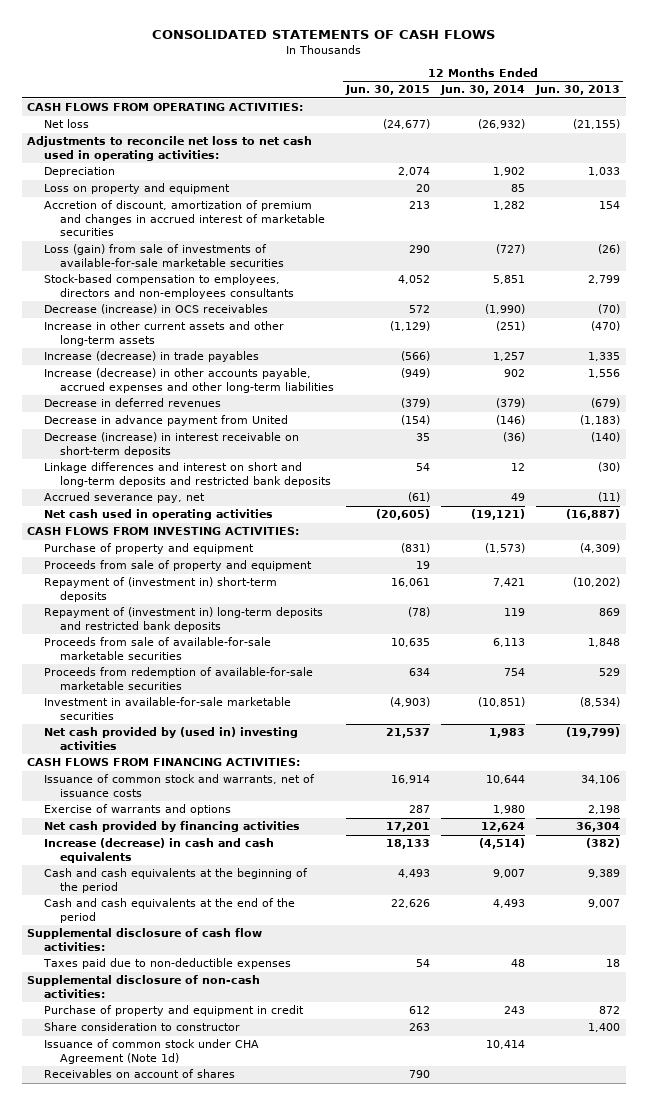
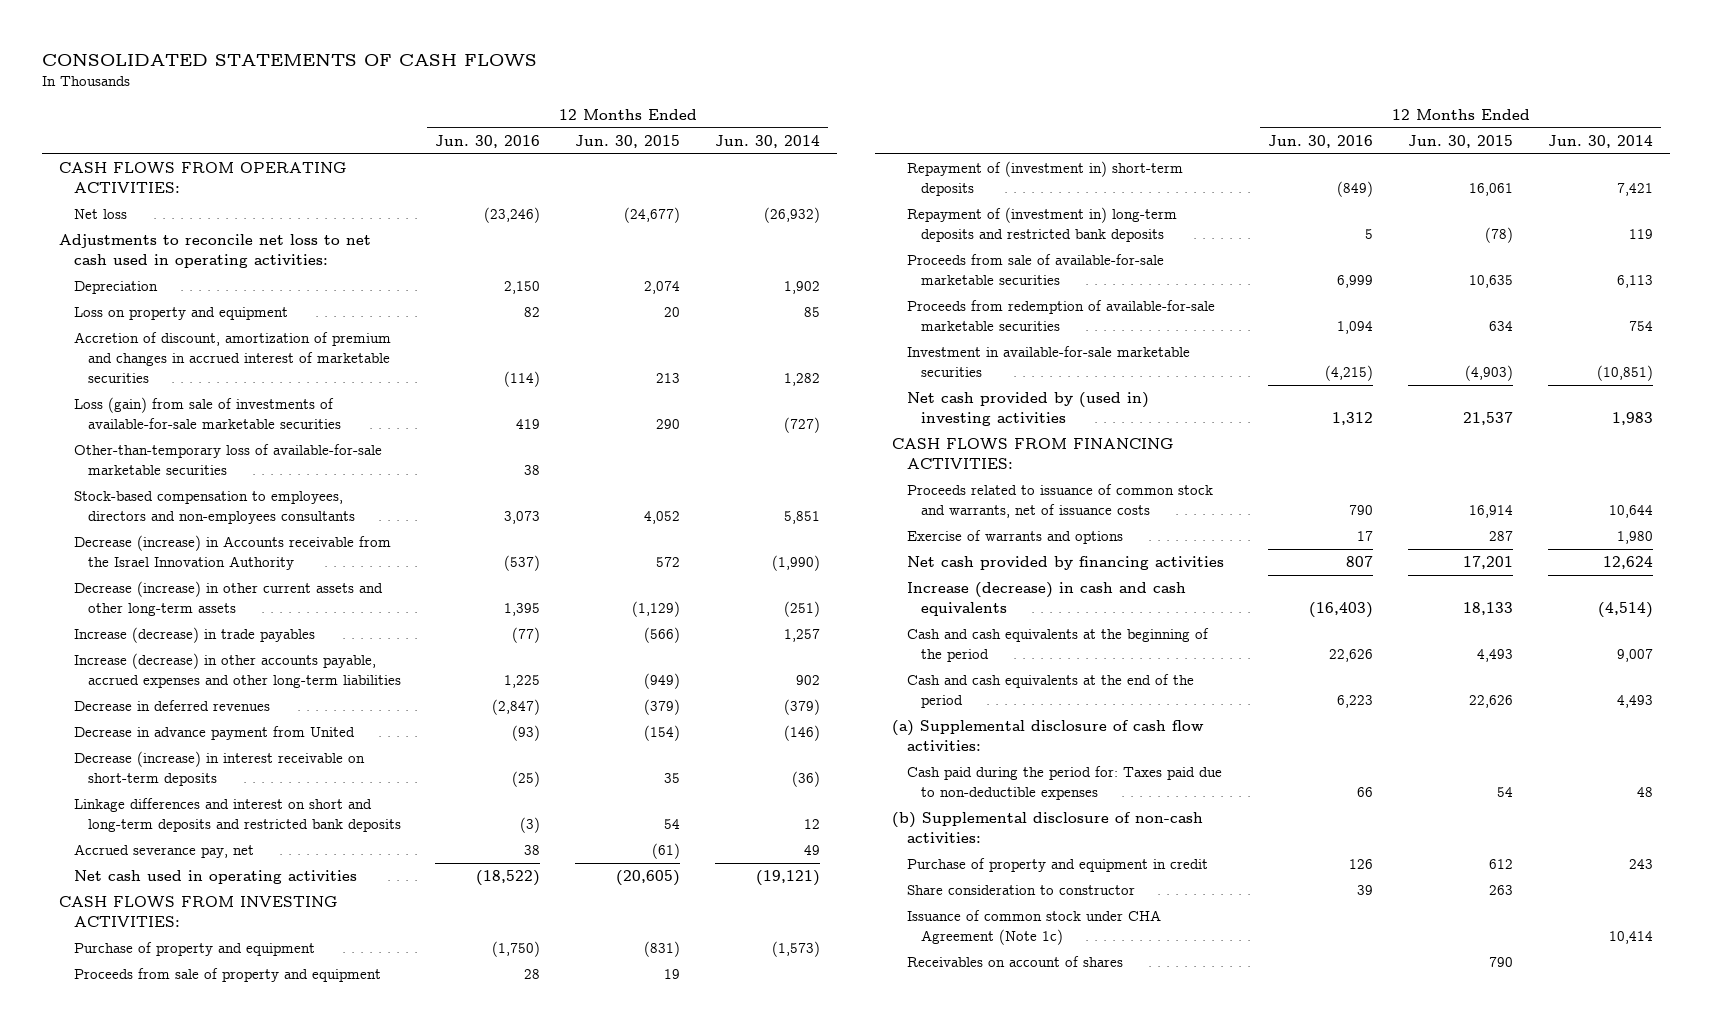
[535,85,621,96] Jun. 30, 2013 -> none
none -> [435,134,541,148] Jun. 30, 2016
none -> [73,444,382,476] Other-than-temporary loss of available-for-sale marketable securities
[43,304,268,315] Decrease (increase) in OCS receivables -> [73,535,391,571] Decrease (increase) in Accounts receivable from the Israel Innovation Authority
[43,321,284,346] Increase in other current assets and other long-term assets -> [73,581,383,617] Decrease (increase) in other current assets and other long-term assets
[43,774,315,797] Issuance of common stock and warrants, net of issuance costs -> [906,484,1213,519] Proceeds related to issuance of common stock and warrants, net of issuance costs
[27,928,263,951] Supplemental disclosure of cash flow activities: -> [892,720,1205,752] (a) Supplemental disclosure of cash flow activities:
[42,958,291,970] Taxes paid due to non-deductible expenses -> [906,766,1222,801] Cash paid during the period for: Taxes paid due to non-deductible expenses
[27,975,261,998] Supplemental disclosure of non-cash activities: -> [892,812,1204,844] (b) Supplemental disclosure of non-cash activities:
[43,1039,259,1064] Issuance of common stock under CHA Agreement (Note 1d) -> [906,910,1161,946] Issuance of common stock under CHA Agreement (Note 1c)

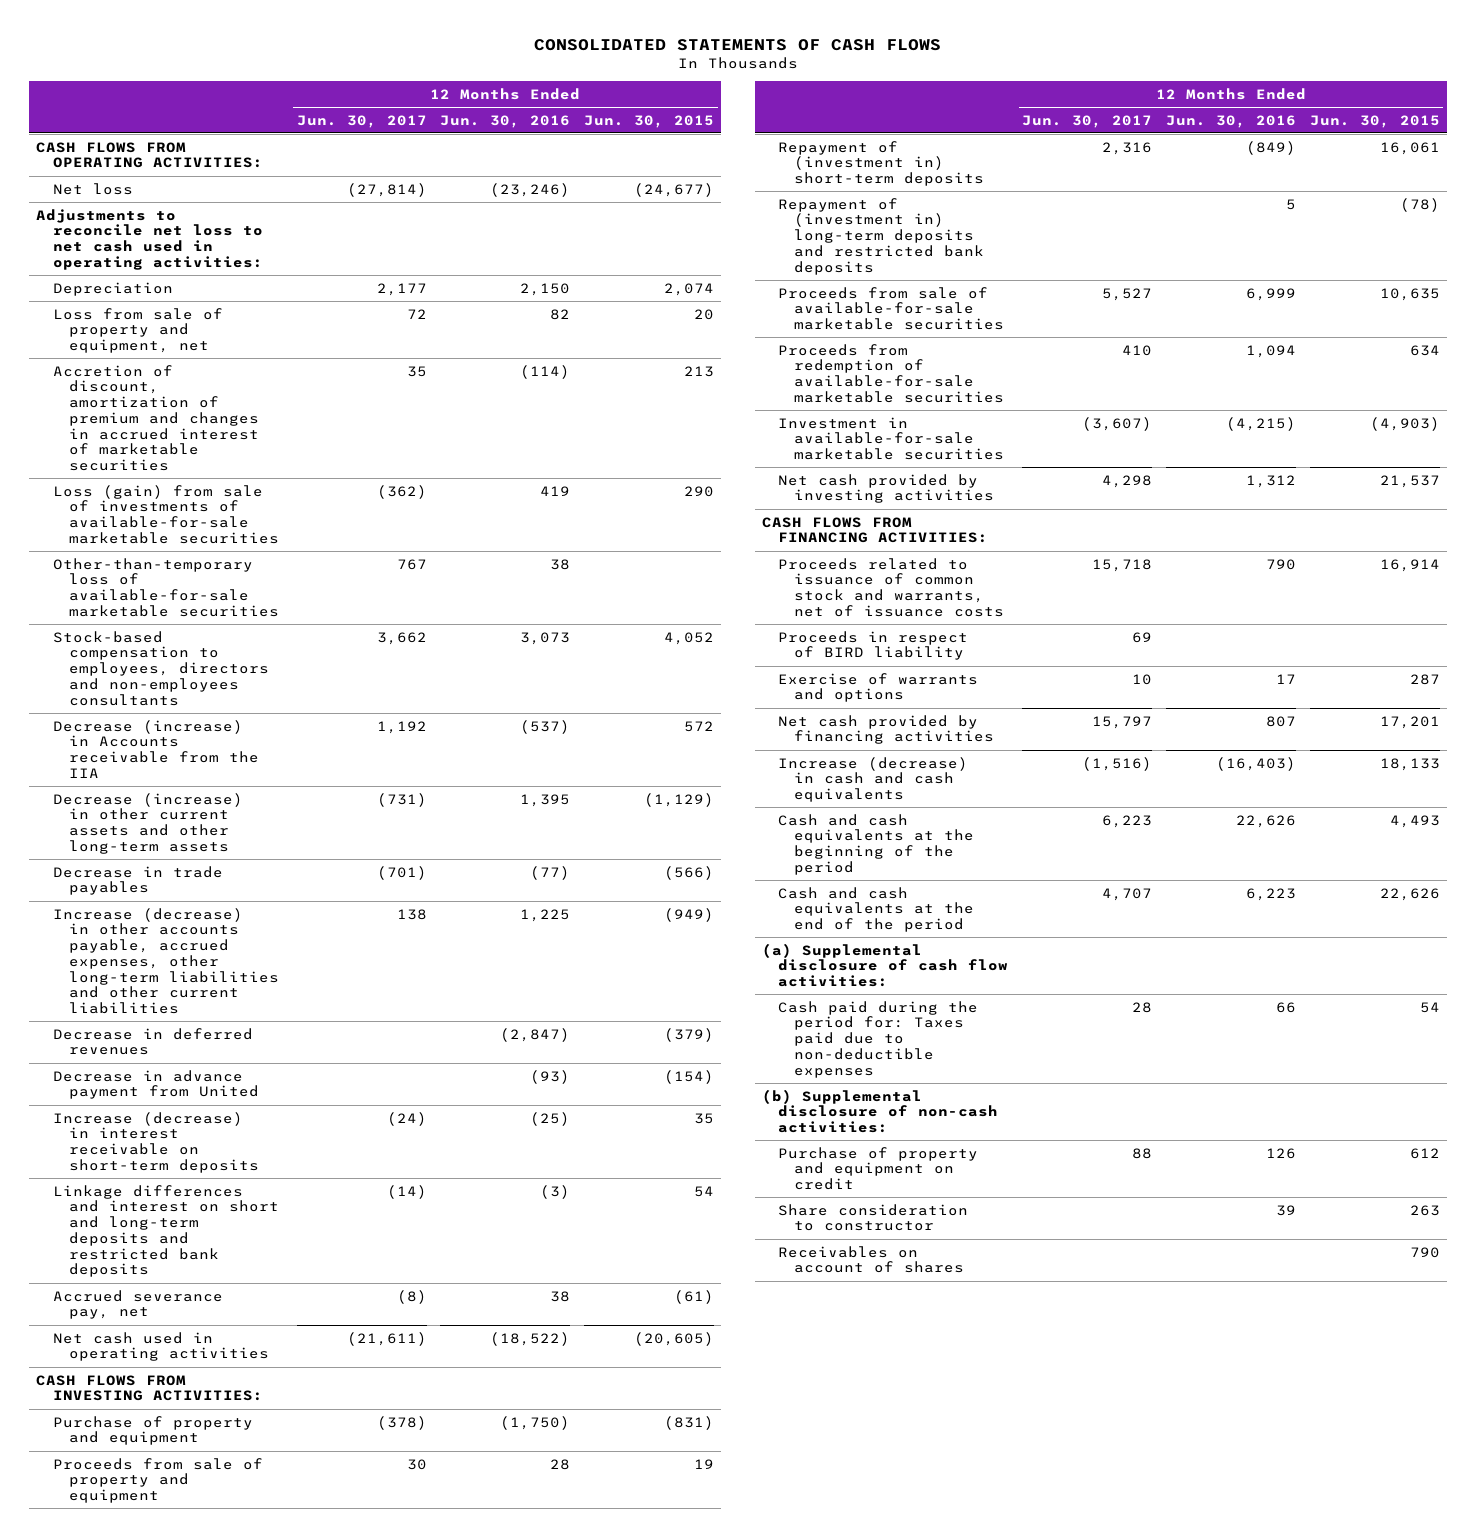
[714,134,820,148] Jun. 30, 2014 -> none
none -> [296,114,427,128] Jun. 30, 2017
[73,307,288,321] Loss on property and equipment -> [52,307,223,354] Loss from sale of property and equipment, net
[73,535,391,571] Decrease (increase) in Accounts receivable from the Israel Innovation Authority -> [52,719,259,778] Decrease (increase) in Accounts receivable from the IIA
[73,627,315,644] Increase (decrease) in trade payables -> [52,865,223,896] Decrease in trade payables
[73,653,401,689] Increase (decrease) in other accounts payable, accrued expenses and other long-term liabilities -> [52,907,279,1015] Increase (decrease) in other accounts payable, accrued expenses, other long-term liabilities and other current liabilities
[73,751,365,787] Decrease (increase) in interest receivable on short-term deposits -> [52,1111,259,1173] Increase (decrease) in interest receivable on short-term deposits
[906,392,1149,427] Net cash provided by (used in) investing activities -> [778,473,995,504] Net cash provided by investing activities
none -> [778,630,969,661] Proceeds in respect of BIRD liability
[906,858,1208,873] Purchase of property and equipment in credit -> [778,1146,979,1191] Purchase of property and equipment on credit
[906,910,1161,946] Issuance of common stock under CHA Agreement (Note 1c) -> none

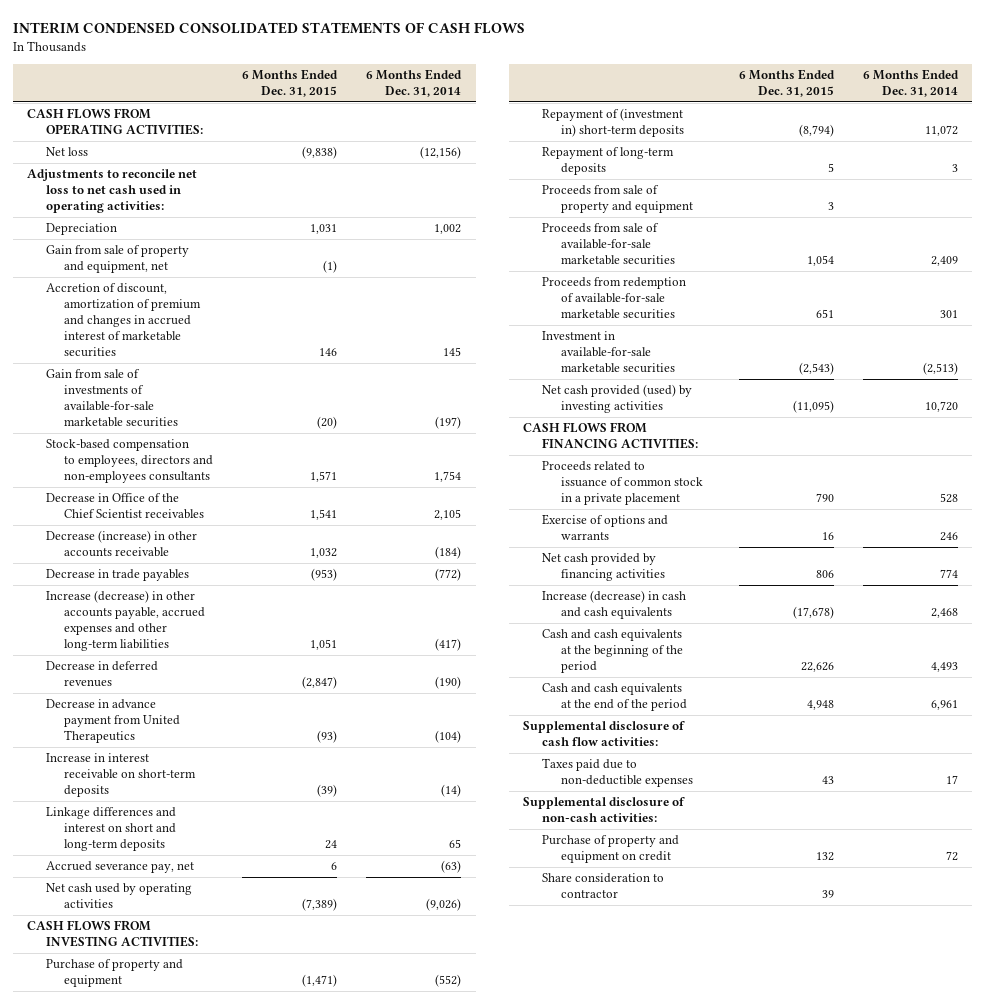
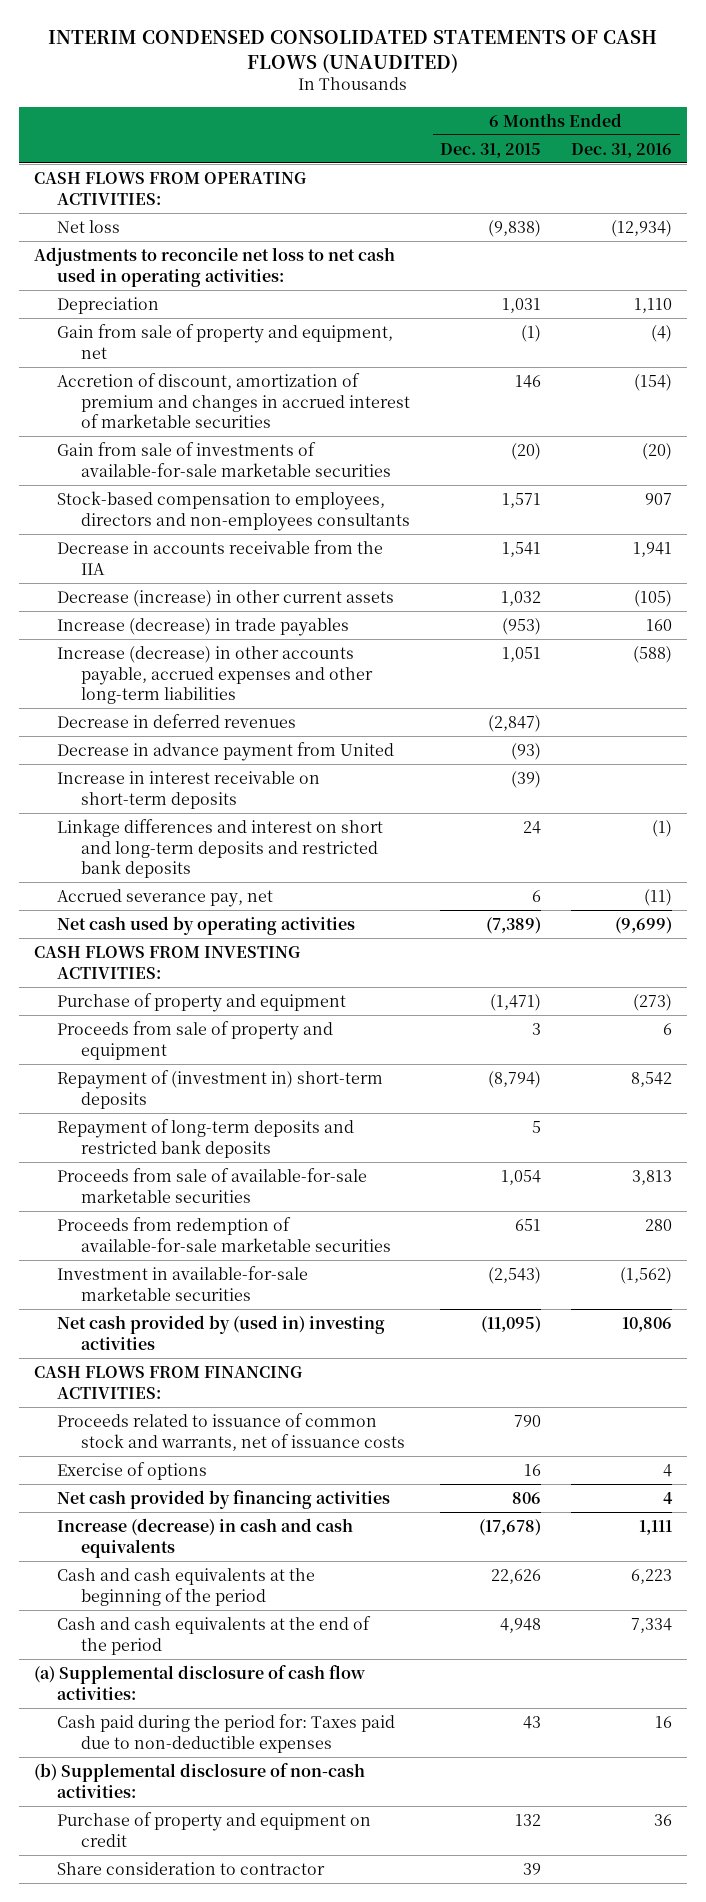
[12,21,525,34] INTERIM CONDENSED CONSOLIDATED STATEMENTS OF CASH FLOWS -> [47,29,657,73] INTERIM CONDENSED CONSOLIDATED STATEMENTS OF CASH FLOWS (UNAUDITED)
[366,68,463,98] 6 Months Ended Dec. 31, 2014 -> none
none -> [571,142,673,158] Dec. 31, 2016
[45,493,205,520] Decrease in Office of the Chief Scientist receivables -> [57,539,384,575] Decrease in accounts receivable from the IIA
[45,530,197,558] Decrease (increase) in other accounts receivable -> [57,589,395,607] Decrease (increase) in other current assets
[45,569,189,582] Decrease in trade payables -> [57,617,350,636] Increase (decrease) in trade payables
[45,699,181,744] Decrease in advance payment from United Therapeutics -> [57,741,395,761] Decrease in advance payment from United
[45,807,177,852] Linkage differences and interest on short and long-term deposits -> [57,818,384,879] Linkage differences and interest on short and long-term deposits and restricted bank deposits
[541,147,674,176] Repayment of long-term deposits -> none
[541,108,684,138] Repayment of (investment in) short-term deposits -> [57,1069,384,1109] Repayment of (investment in) short-term deposits
none -> [57,1118,355,1158] Repayment of long-term deposits and restricted bank deposits
[541,384,692,414] Net cash provided (used) by investing activities -> [57,1314,386,1350] Net cash provided by (used in) investing activities
[541,461,703,506] Proceeds related to issuance of common stock in a private placement -> [57,1412,406,1451] Proceeds related to issuance of common stock and warrants, net of issuance costs
[541,514,668,541] Exercise of options and warrants -> [57,1461,208,1480] Exercise of options
[523,721,686,747] Supplemental disclosure of cash flow activities: -> [33,1664,365,1700] (a) Supplemental disclosure of cash flow activities:
[541,758,693,788] Taxes paid due to non-deductible expenses -> [57,1713,396,1753] Cash paid during the period for: Taxes paid due to non-deductible expenses
[523,797,686,823] Supplemental disclosure of non-cash activities: -> [33,1762,365,1798] (b) Supplemental disclosure of non-cash activities:

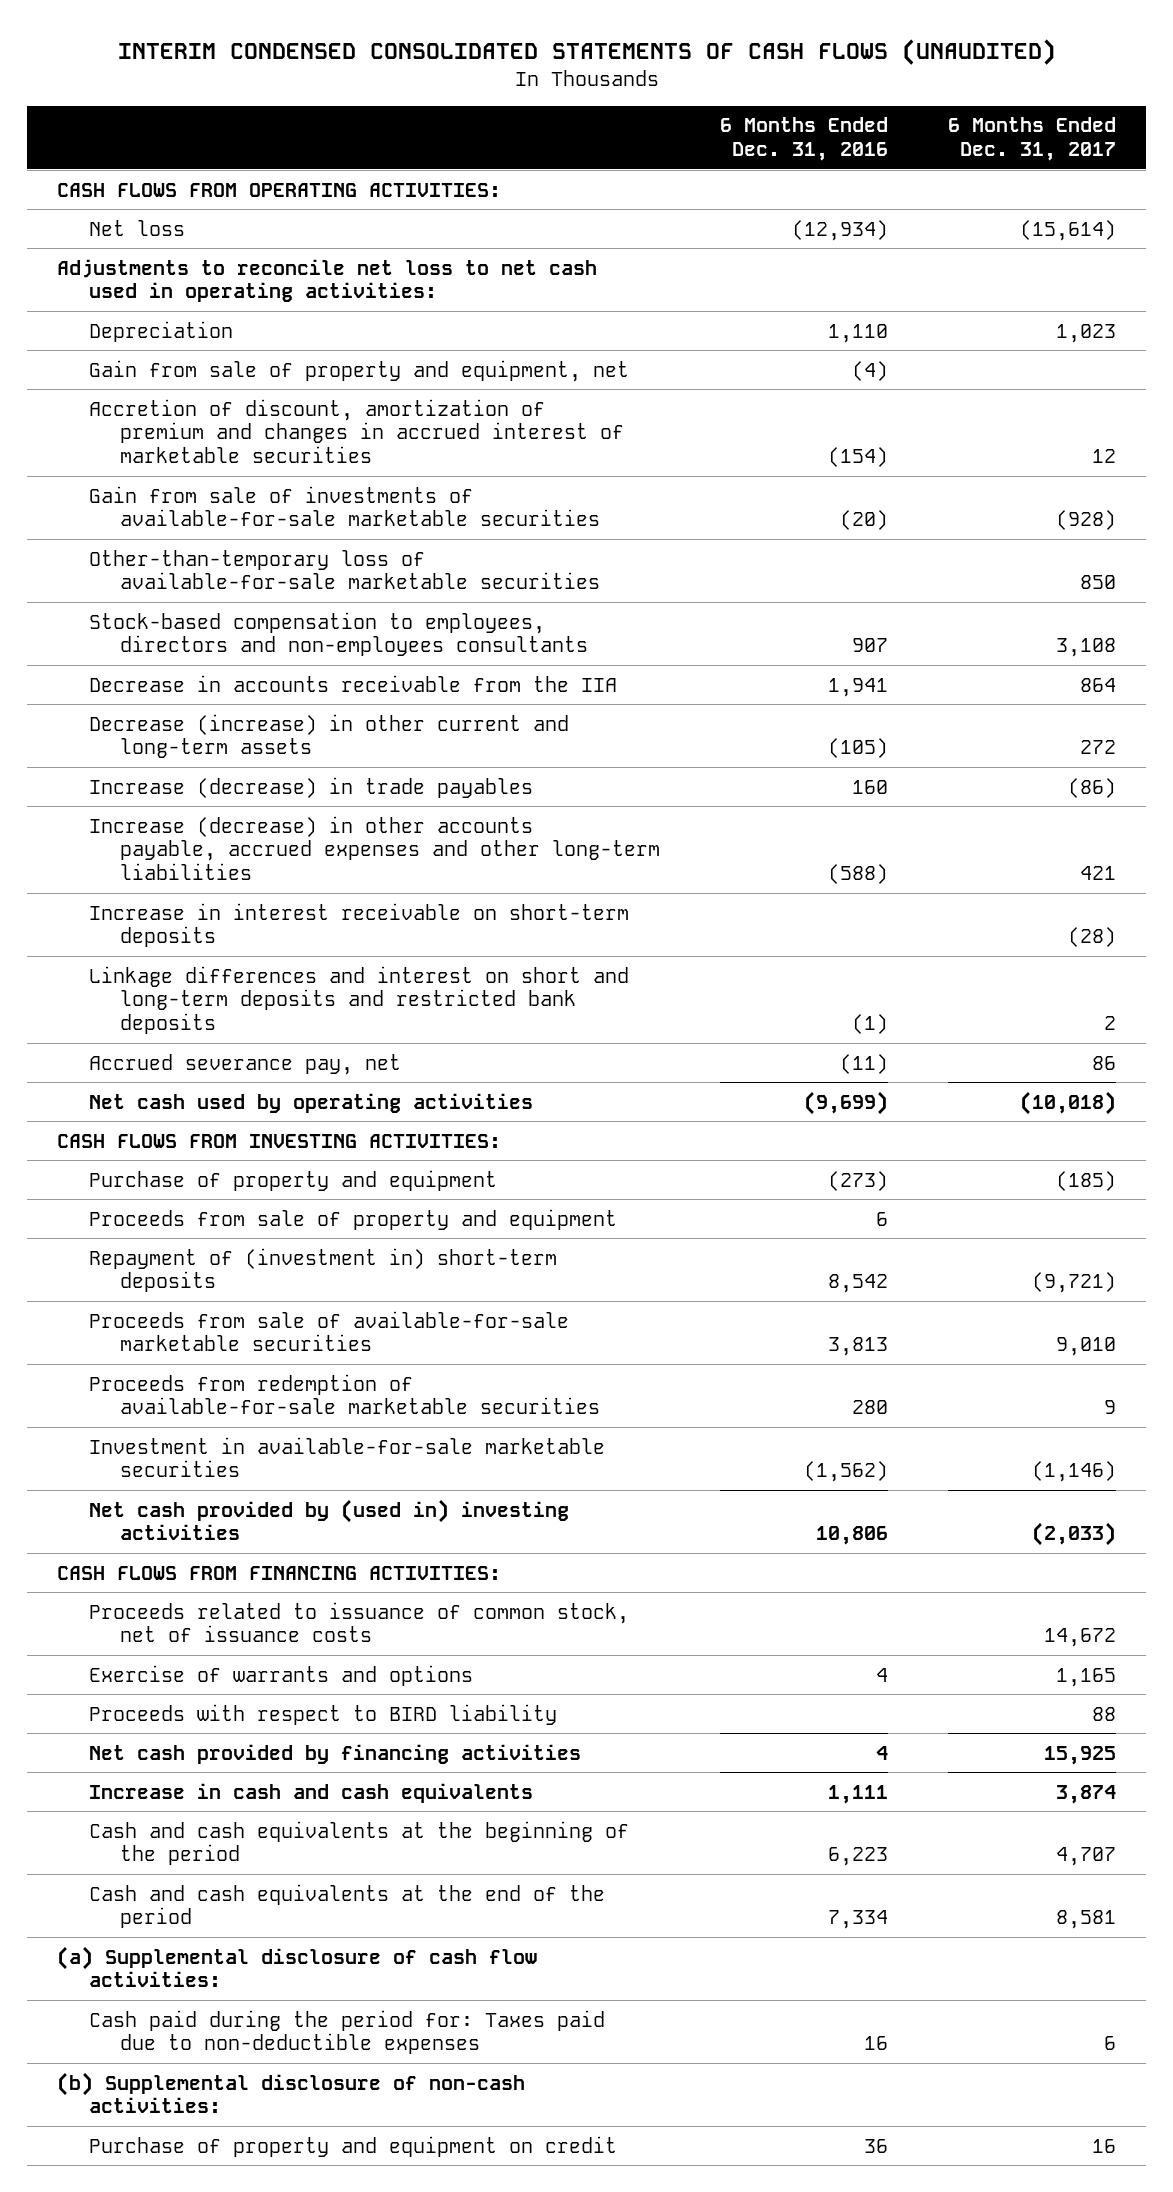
[440,142,542,158] Dec. 31, 2015 -> none
none -> [947,117,1116,162] 6 Months Ended Dec. 31, 2017
none -> [88,549,600,590] Other-than-temporary loss of available-for-sale marketable securities
[57,589,395,607] Decrease (increase) in other current assets -> [88,713,569,759] Decrease (increase) in other current and long-term assets
[57,713,297,728] Decrease in deferred revenues -> none
[57,741,395,761] Decrease in advance payment from United -> none
[57,1118,355,1158] Repayment of long-term deposits and restricted bank deposits -> none
[57,1412,406,1451] Proceeds related to issuance of common stock and warrants, net of issuance costs -> [88,1601,629,1643] Proceeds related to issuance of common stock, net of issuance costs
[57,1461,208,1480] Exercise of options -> [88,1664,473,1686] Exercise of warrants and options
none -> [88,1703,557,1725] Proceeds with respect to BIRD liability
[57,1517,354,1558] Increase (decrease) in cash and cash equivalents -> [88,1782,533,1803] Increase in cash and cash equivalents
[57,1861,326,1875] Share consideration to contractor -> none

